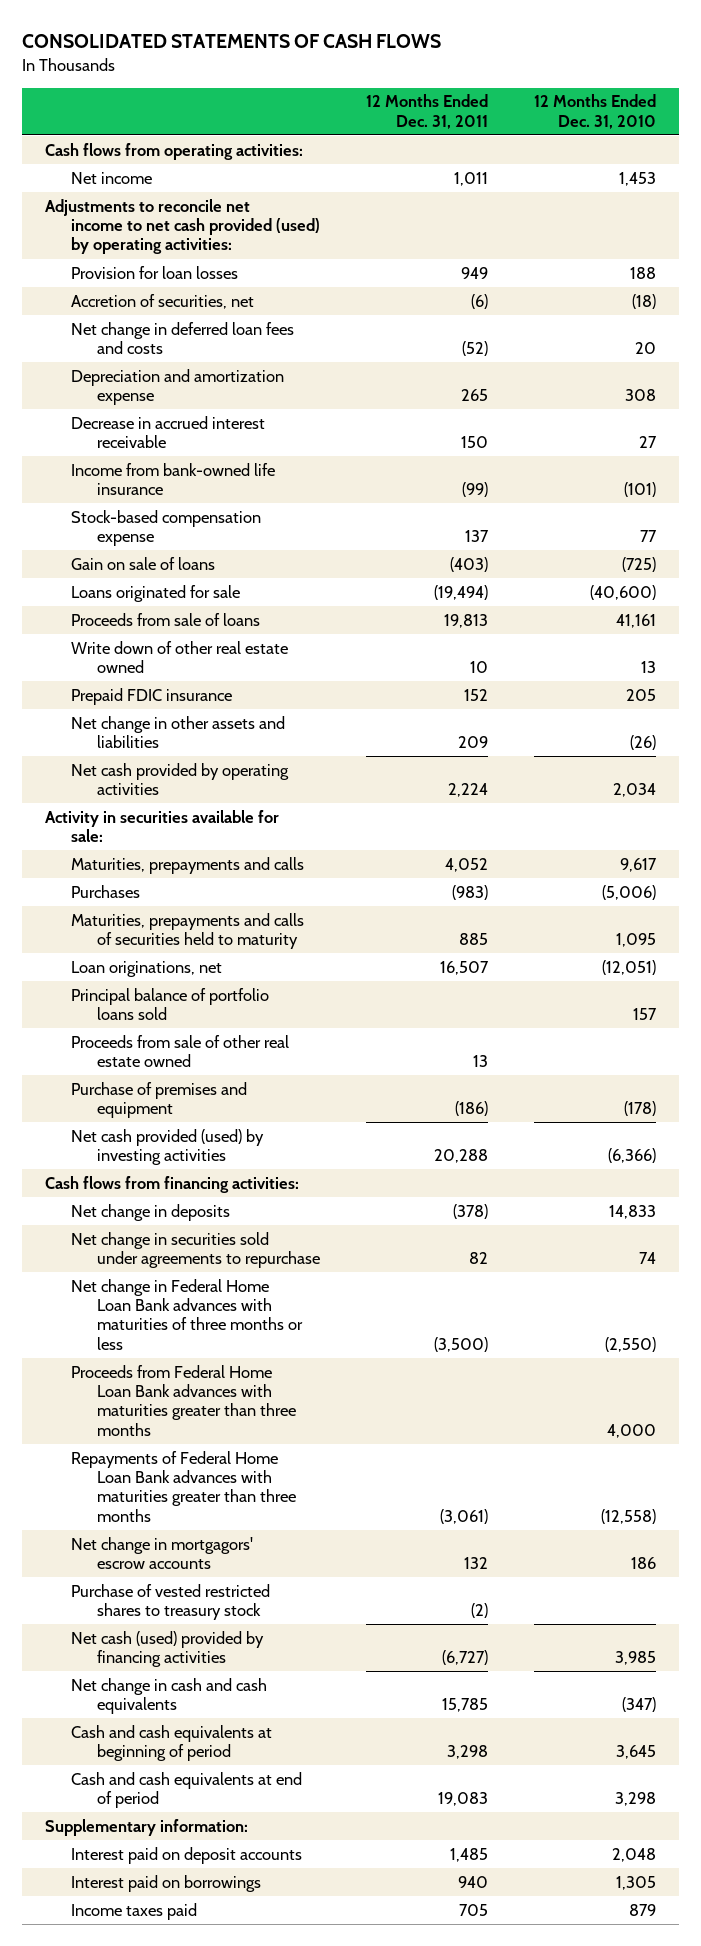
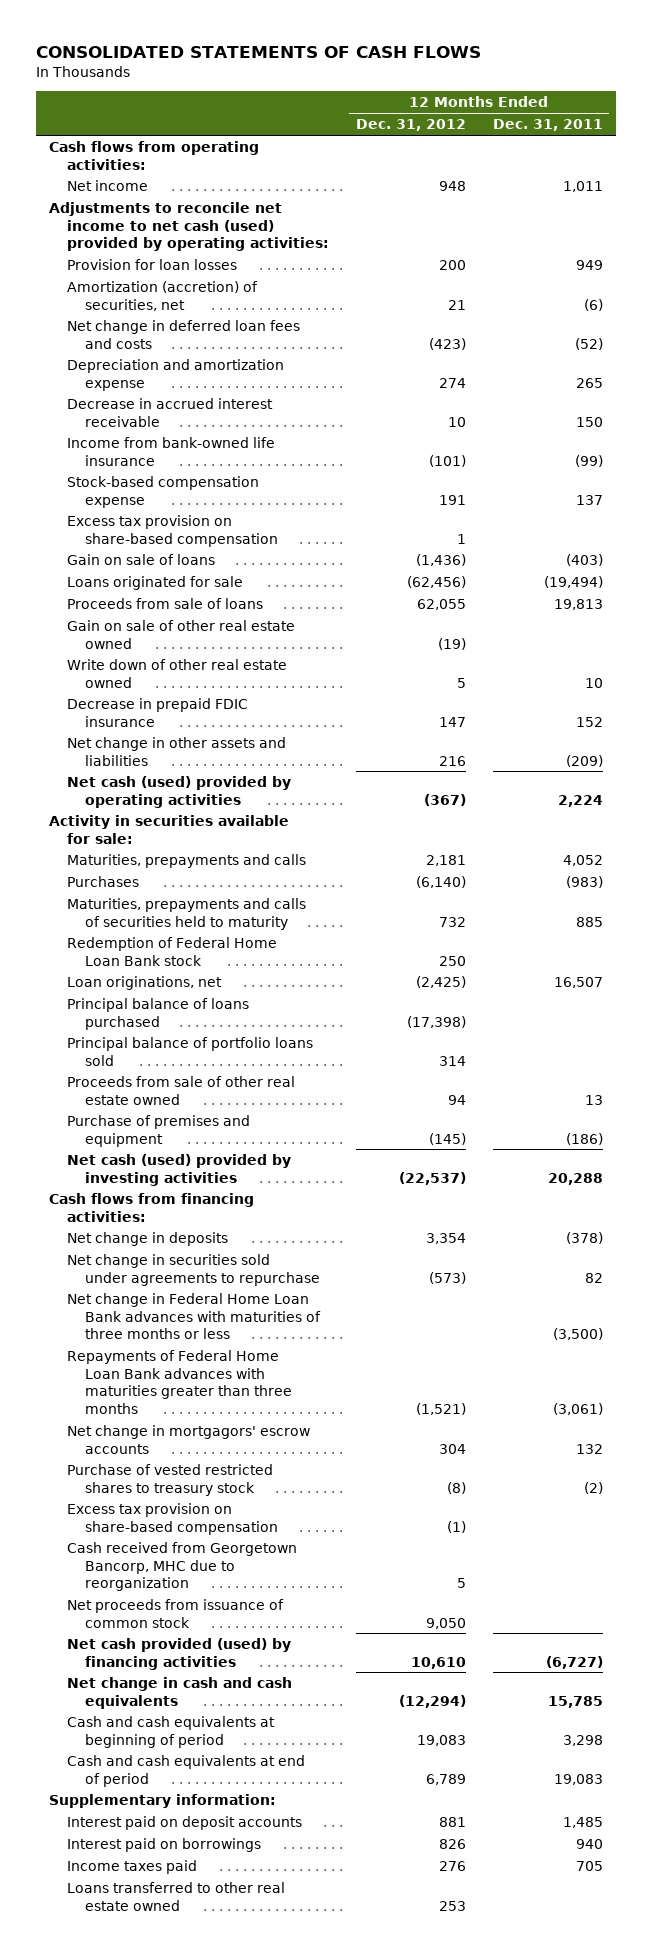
[534,94,657,129] 12 Months Ended Dec. 31, 2010 -> none
none -> [356,119,467,132] Dec. 31, 2012
[45,198,321,255] Adjustments to reconcile net income to net cash provided (used) by operating activities: -> [49,202,330,252] Adjustments to reconcile net income to net cash (used) provided by operating activities:
[71,293,255,309] Accretion of securities, net -> [67,281,259,311] Amortization (accretion) of securities, net
none -> [67,515,279,547] Excess tax provision on share-based compensation
none -> [67,620,296,649] Gain on sale of other real estate owned
[71,687,233,705] Prepaid FDIC insurance -> [67,698,249,727] Decrease in prepaid FDIC insurance
[458,736,489,749] 209 -> [565,754,603,767] (209)
[71,762,290,796] Net cash provided by operating activities -> [67,776,292,808] Net cash (used) provided by operating activities
none -> [67,937,278,966] Redemption of Federal Home Loan Bank stock
none -> [67,998,250,1030] Principal balance of loans purchased
[71,1128,265,1166] Net cash provided (used) by investing activities -> [67,1154,292,1186] Net cash (used) provided by investing activities
[71,1364,296,1436] Proceeds from Federal Home Loan Bank advances with maturities greater than three months -> none
none -> [67,1503,279,1535] Excess tax provision on share-based compensation
none -> [67,1542,298,1592] Cash received from Georgetown Bancorp, MHC due to reorganization
none -> [67,1599,285,1628] Net proceeds from issuance of common stock
[71,1630,265,1668] Net cash (used) provided by financing activities -> [67,1638,292,1670] Net cash provided (used) by financing activities
none -> [67,1882,286,1911] Loans transferred to other real estate owned

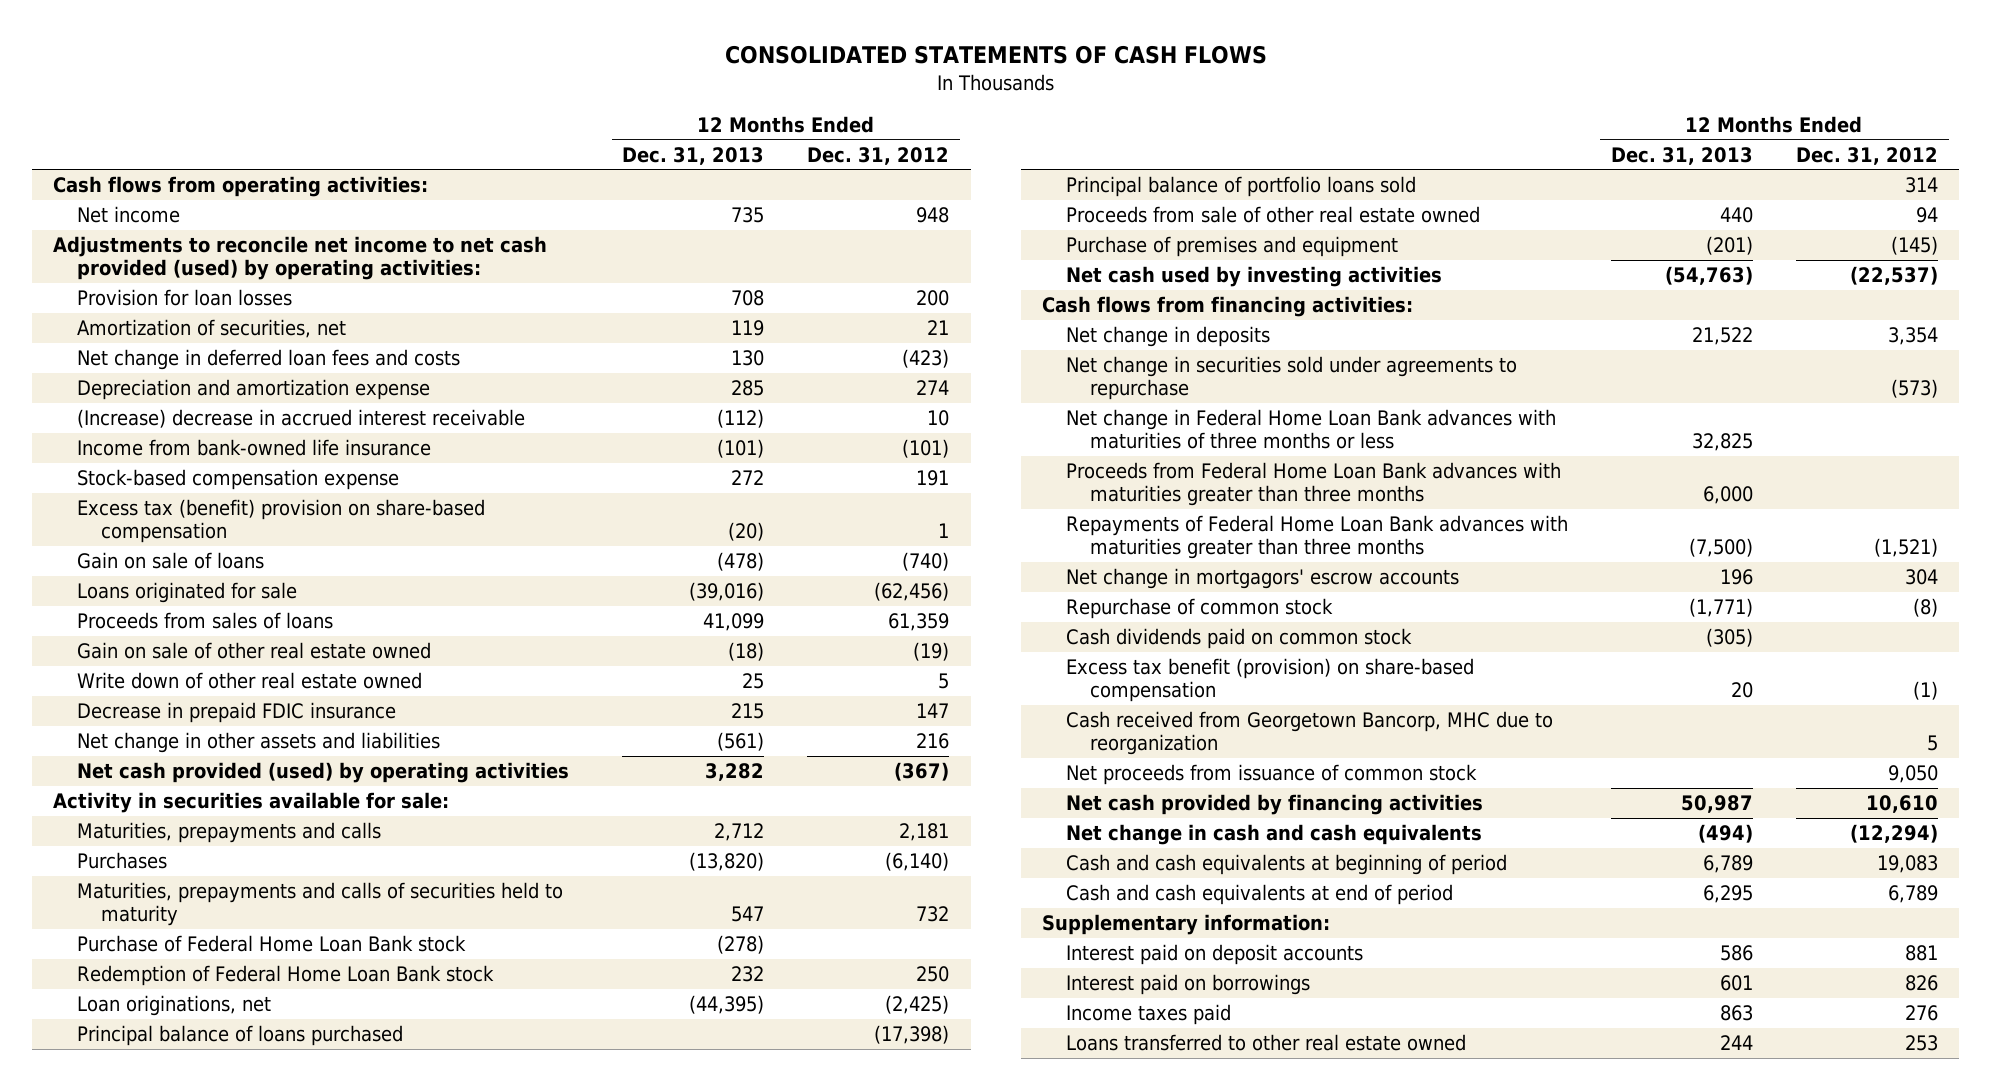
[492,119,603,132] Dec. 31, 2011 -> none
none -> [622,146,765,165] Dec. 31, 2013
[49,202,330,252] Adjustments to reconcile net income to net cash (used) provided by operating activities: -> [53,236,548,281] Adjustments to reconcile net income to net cash provided (used) by operating activities:
[67,281,259,311] Amortization (accretion) of securities, net -> [77,319,347,339] Amortization of securities, net
[67,398,274,427] Decrease in accrued interest receivable -> [77,409,526,429] (Increase) decrease in accrued interest receivable
[67,515,279,547] Excess tax provision on share-based compensation -> [77,499,486,544] Excess tax (benefit) provision on share-based compensation
[416,554,467,567] (1,436) -> [902,552,950,572] (740)
[67,598,264,610] Proceeds from sale of loans -> [77,612,334,630] Proceeds from sales of loans
[417,599,467,611] 62,055 -> [888,613,950,632] 61,359
[67,776,292,808] Net cash (used) provided by operating activities -> [77,762,570,784] Net cash provided (used) by operating activities
none -> [77,935,467,953] Purchase of Federal Home Loan Bank stock
[67,1154,292,1186] Net cash (used) provided by investing activities -> [1066,266,1443,288] Net cash used by investing activities
none -> [1066,462,1562,507] Proceeds from Federal Home Loan Bank advances with maturities greater than three months
[67,1464,274,1496] Purchase of vested restricted shares to treasury stock -> [1066,598,1334,620] Repurchase of common stock
none -> [1066,628,1413,650] Cash dividends paid on common stock
[67,1503,279,1535] Excess tax provision on share-based compensation -> [1066,658,1475,703] Excess tax benefit (provision) on share-based compensation
[67,1638,292,1670] Net cash provided (used) by financing activities -> [1066,794,1484,816] Net cash provided by financing activities

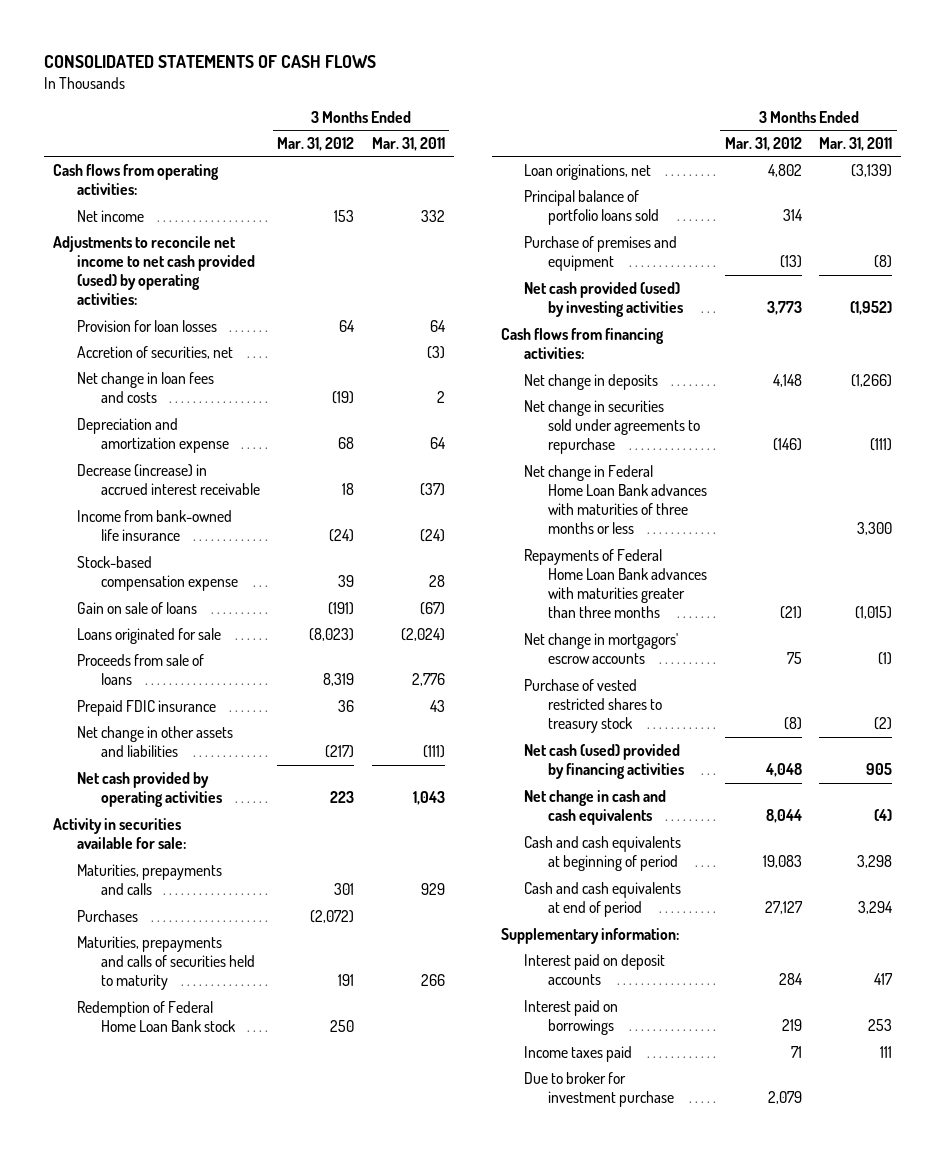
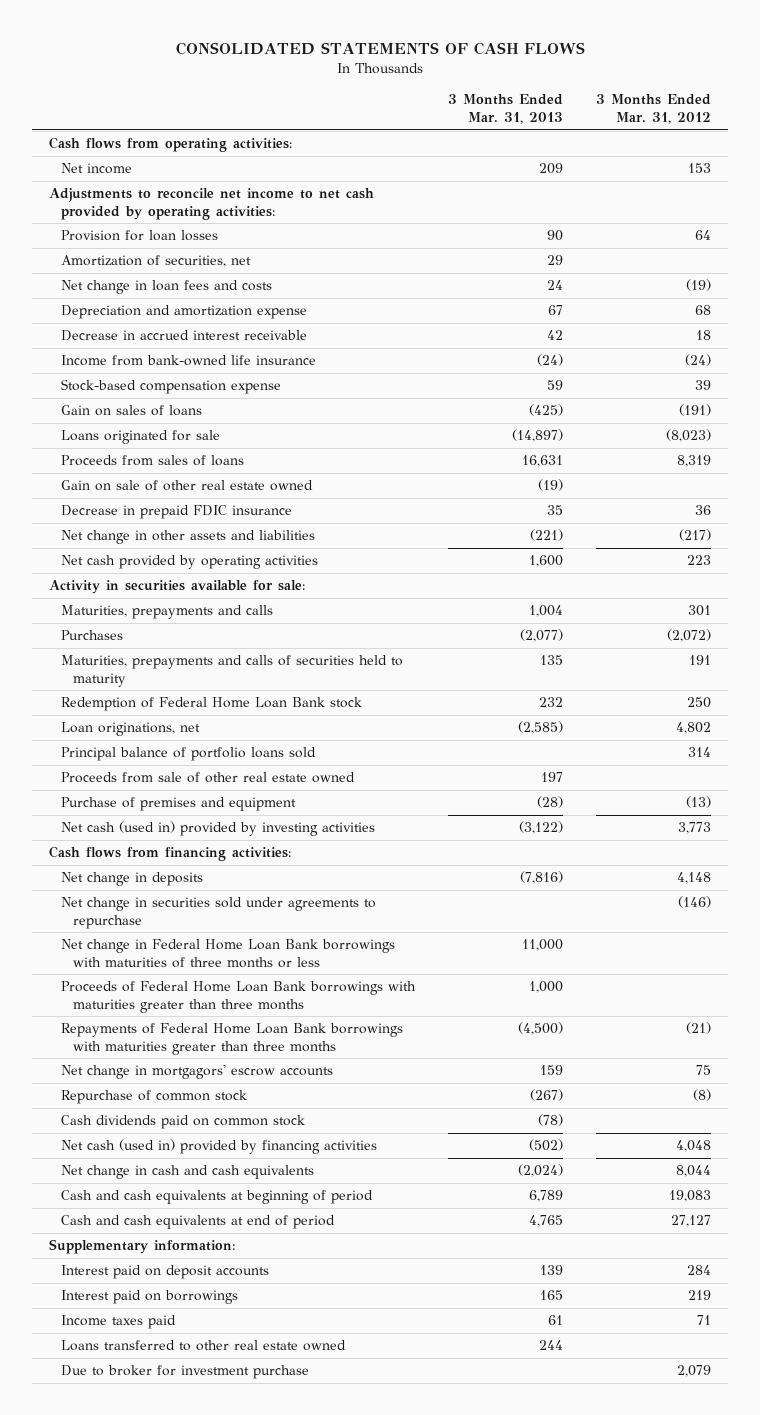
[371,136,445,151] Mar. 31, 2011 -> none
none -> [448,94,564,125] 3 Months Ended Mar. 31, 2013
[53,235,255,306] Adjustments to reconcile net income to net cash provided (used) by operating activities: -> [48,188,374,220] Adjustments to reconcile net income to net cash provided by operating activities:
[76,345,233,359] Accretion of securities, net -> [60,255,251,268] Amortization of securities, net
[76,463,260,495] Decrease (increase) in accrued interest receivable -> [60,330,307,342] Decrease in accrued interest receivable
[76,601,197,614] Gain on sale of loans -> [60,405,202,417] Gain on sales of loans
[76,653,204,685] Proceeds from sale of loans -> [60,455,244,467] Proceeds from sales of loans
none -> [60,480,313,492] Gain on sale of other real estate owned
[76,699,216,716] Prepaid FDIC insurance -> [60,505,292,520] Decrease in prepaid FDIC insurance
none -> [60,772,355,784] Proceeds from sale of other real estate owned
[524,281,684,317] Net cash provided (used) by investing activities -> [60,821,375,837] Net cash (used in) provided by investing activities
[524,464,708,535] Net change in Federal Home Loan Bank advances with maturities of three months or less -> [60,939,395,968] Net change in Federal Home Loan Bank borrowings with maturities of three months or less
none -> [60,981,416,1013] Proceeds of Federal Home Loan Bank borrowings with maturities greater than three months
[524,548,708,619] Repayments of Federal Home Loan Bank advances with maturities greater than three months -> [60,1023,403,1055] Repayments of Federal Home Loan Bank borrowings with maturities greater than three months
[524,678,663,734] Purchase of vested restricted shares to treasury stock -> [60,1090,247,1105] Repurchase of common stock
none -> [60,1115,305,1130] Cash dividends paid on common stock
[524,743,685,779] Net cash (used) provided by financing activities -> [60,1139,377,1155] Net cash (used in) provided by financing activities
none -> [60,1340,346,1352] Loans transferred to other real estate owned

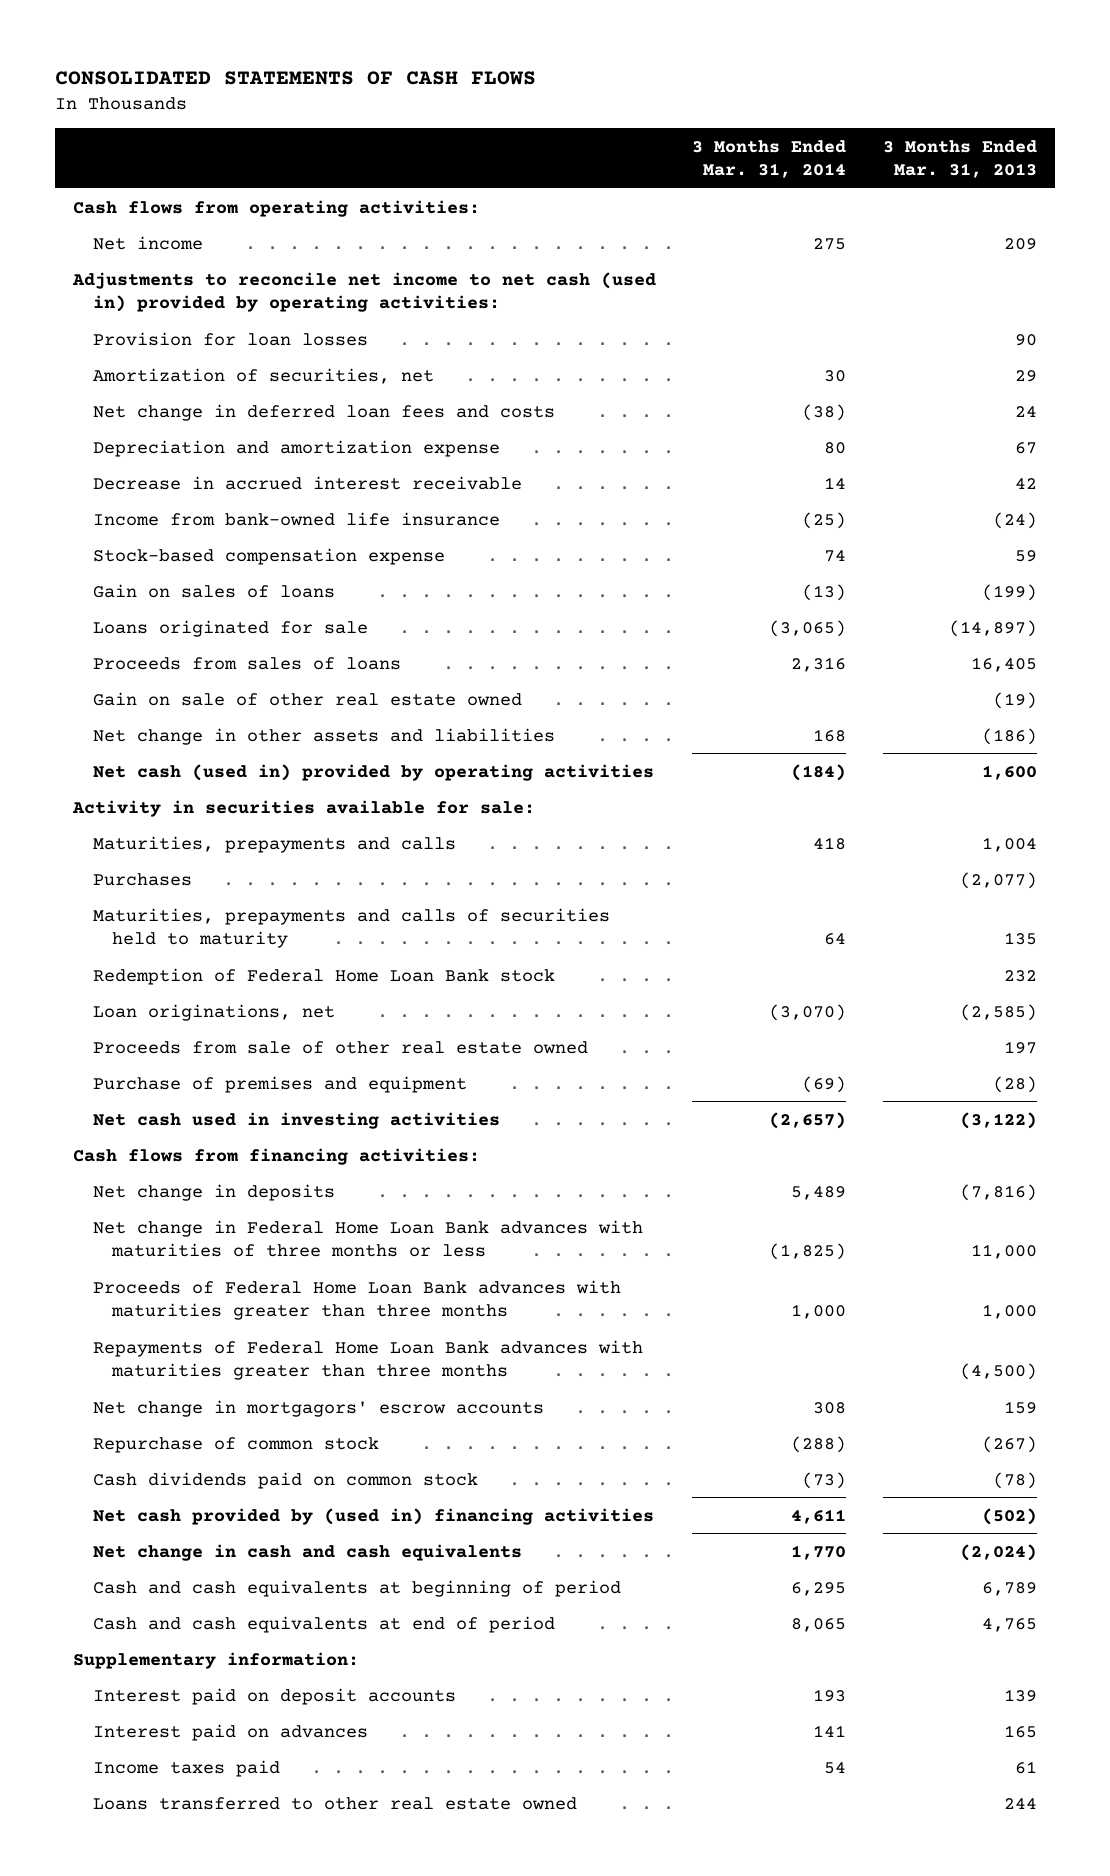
[596,94,712,125] 3 Months Ended Mar. 31, 2012 -> none
none -> [692,139,847,179] 3 Months Ended Mar. 31, 2014
[48,188,374,220] Adjustments to reconcile net income to net cash provided by operating activities: -> [72,271,657,312] Adjustments to reconcile net income to net cash (used in) provided by operating activities:
[60,280,272,295] Net change in loan fees and costs -> [92,403,555,421] Net change in deferred loan fees and costs
[529,404,564,417] (425) -> [981,583,1037,601] (199)
[522,455,564,468] 16,631 -> [970,656,1037,672] 16,405
[60,505,292,520] Decrease in prepaid FDIC insurance -> none
[530,529,564,542] (221) -> [981,727,1037,745] (186)
[60,555,318,570] Net cash provided by operating activities -> [92,763,654,781] Net cash (used in) provided by operating activities
[60,747,316,762] Principal balance of portfolio loans sold -> none
[60,821,375,837] Net cash (used in) provided by investing activities -> [92,1111,500,1129] Net cash used in investing activities
[60,897,376,929] Net change in securities sold under agreements to repurchase -> none
[60,939,395,968] Net change in Federal Home Loan Bank borrowings with maturities of three months or less -> [92,1219,643,1257] Net change in Federal Home Loan Bank advances with maturities of three months or less
[60,981,416,1013] Proceeds of Federal Home Loan Bank borrowings with maturities greater than three months -> [92,1279,621,1320] Proceeds of Federal Home Loan Bank advances with maturities greater than three months
[60,1023,403,1055] Repayments of Federal Home Loan Bank borrowings with maturities greater than three months -> [92,1339,643,1380] Repayments of Federal Home Loan Bank advances with maturities greater than three months
[60,1139,377,1155] Net cash (used in) provided by financing activities -> [92,1507,654,1525] Net cash provided by (used in) financing activities
[60,1290,238,1305] Interest paid on borrowings -> [92,1723,368,1741] Interest paid on advances
[60,1365,309,1380] Due to broker for investment purchase -> none

